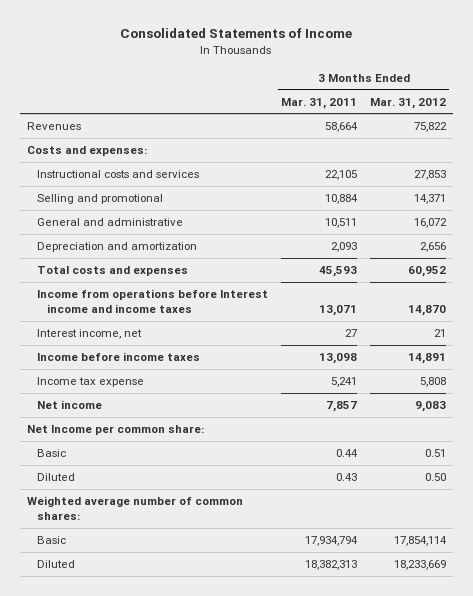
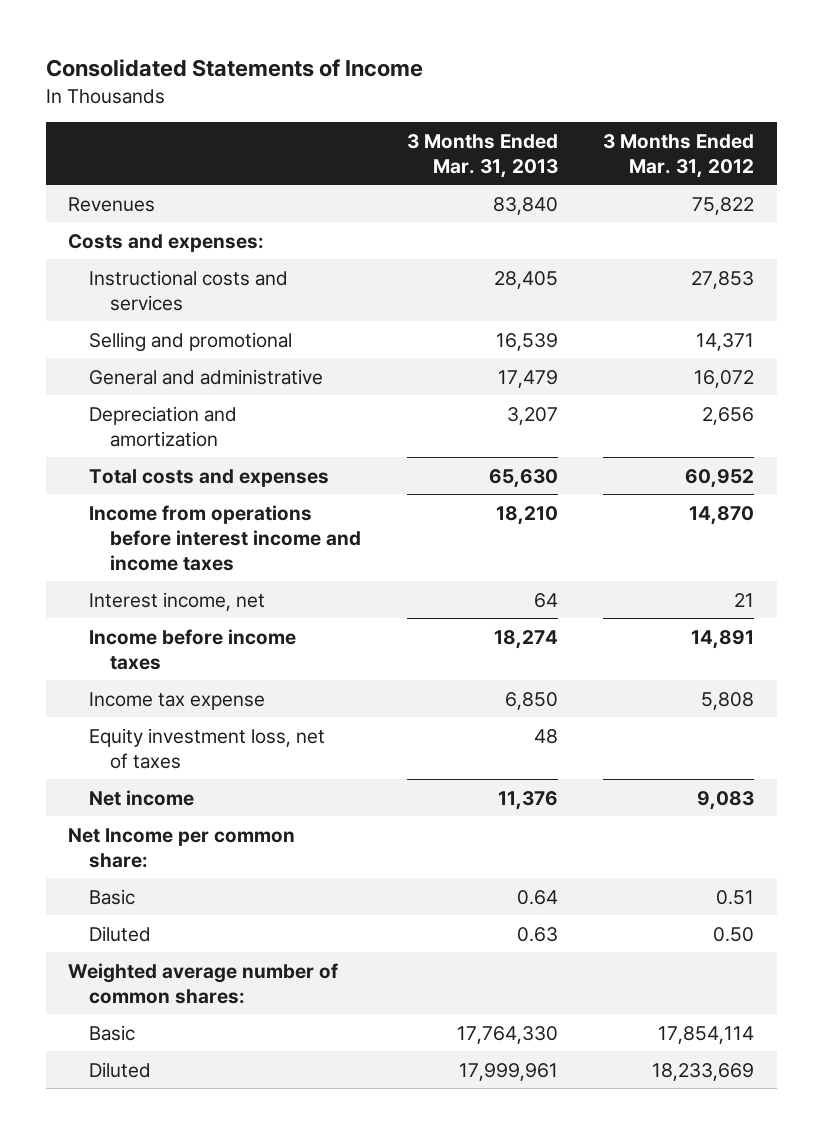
[280,97,357,109] Mar. 31, 2011 -> none
none -> [406,133,558,178] 3 Months Ended Mar. 31, 2013
[36,289,268,314] Income from operations before Interest income and income taxes -> [89,504,362,571] Income from operations before interest income and income taxes
none -> [89,727,326,769] Equity investment loss, net of taxes

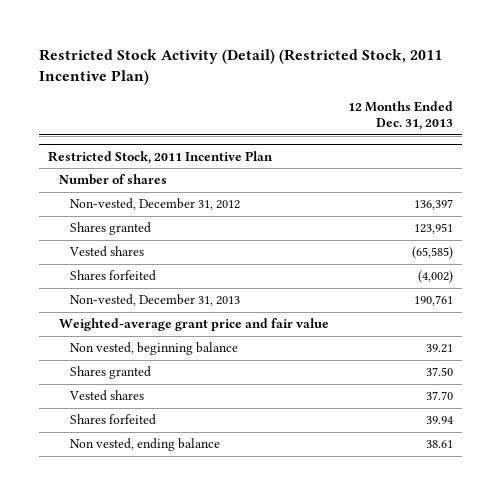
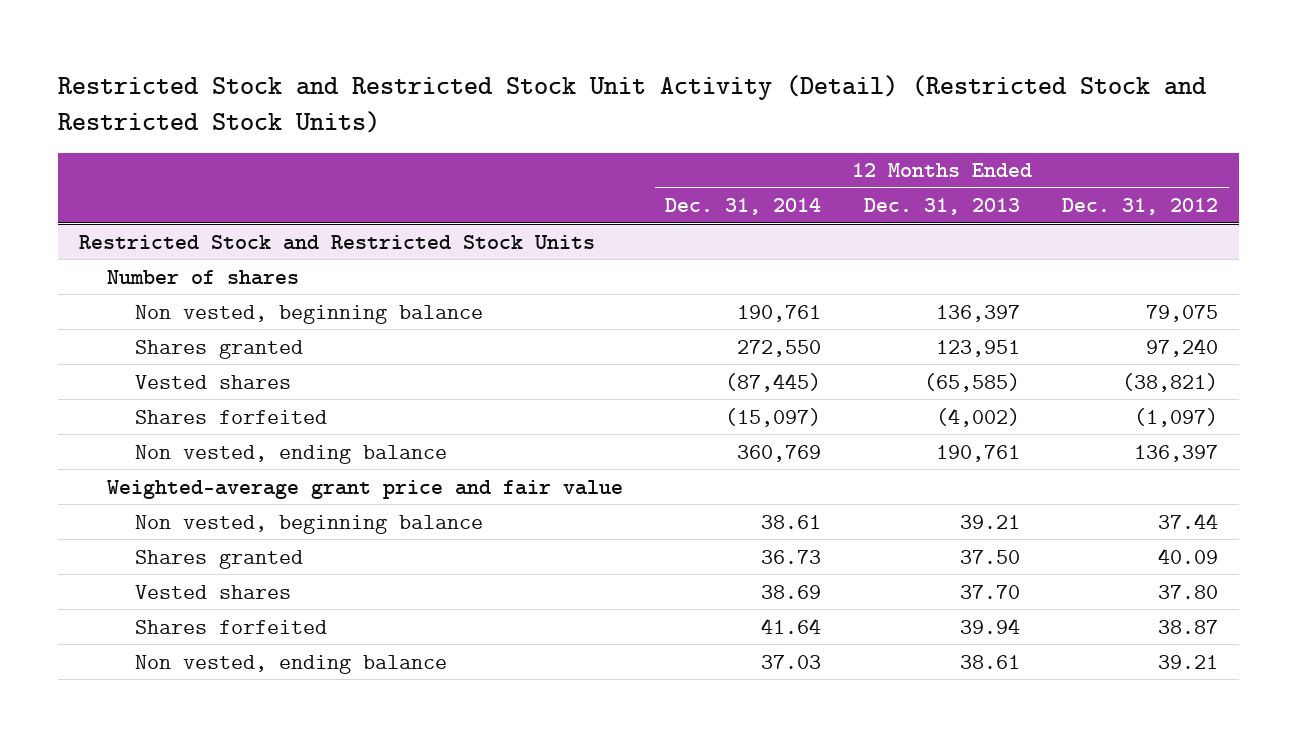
[38,48,442,85] Restricted Stock Activity (Detail) (Restricted Stock, 2011 Incentive Plan) -> [58,74,1208,133] Restricted Stock and Restricted Stock Unit Activity (Detail) (Restricted Stock and Restricted Stock Units)
none -> [665,198,822,216] Dec. 31, 2014
none -> [1061,198,1218,216] Dec. 31, 2012
[48,150,274,164] Restricted Stock, 2011 Incentive Plan -> none
none -> [79,234,596,250] Restricted Stock and Restricted Stock Units
[70,198,241,211] Non-vested, December 31, 2012 -> [134,304,483,324] Non vested, beginning balance
[70,294,241,307] Non-vested, December 31, 2013 -> [134,444,447,464] Non vested, ending balance

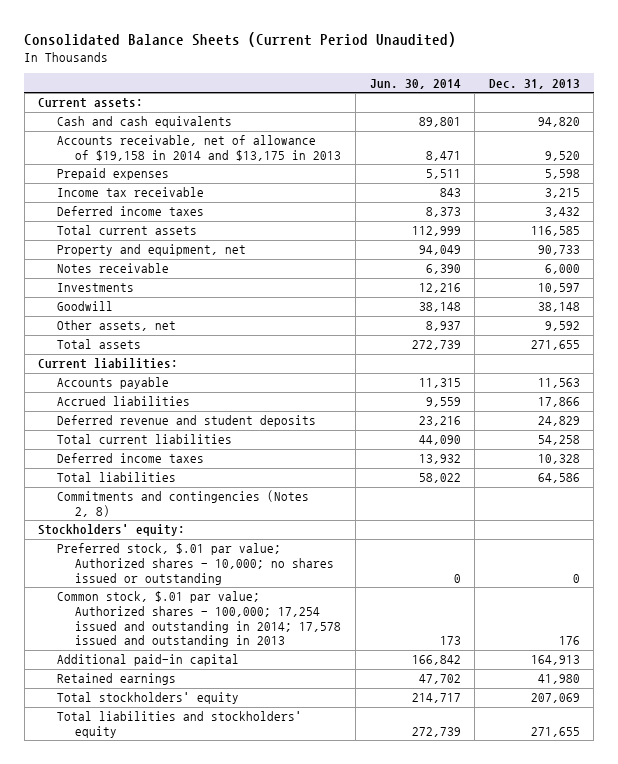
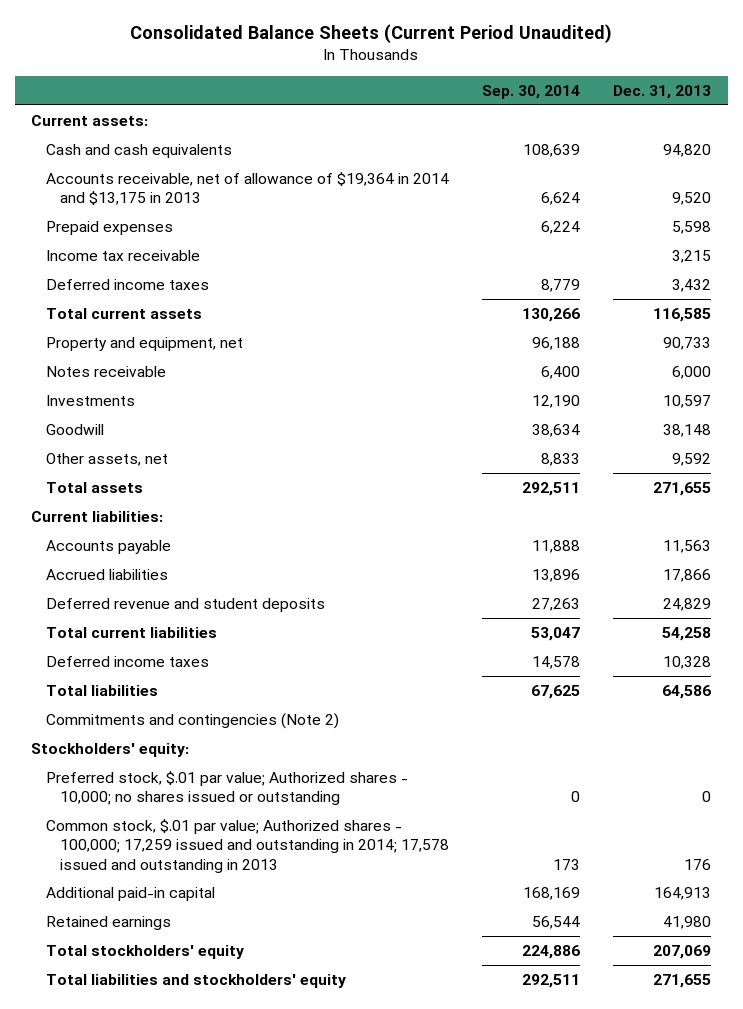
[369,78,461,89] Jun. 30, 2014 -> none
none -> [481,85,580,100] Sep. 30, 2014
[56,135,342,162] Accounts receivable, net of allowance of $19,158 in 2014 and $13,175 in 2013 -> [45,171,449,206] Accounts receivable, net of allowance of $19,364 in 2014 and $13,175 in 2013
[56,490,309,518] Commitments and contingencies (Notes 2, 8) -> [45,712,339,729] Commitments and contingencies (Note 2)
[56,591,342,648] Common stock, $.01 par value; Authorized shares - 100,000; 17,254 issued and outstanding in 2014; 17,578 issued and outstanding in 2013 -> [45,818,449,873] Common stock, $.01 par value; Authorized shares - 100,000; 17,259 issued and outstanding in 2014; 17,578 issued and outstanding in 2013

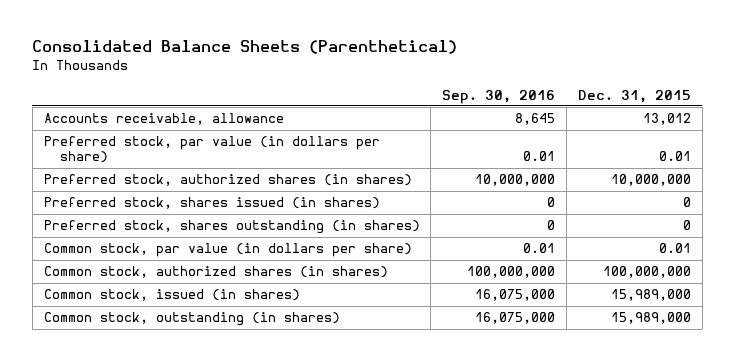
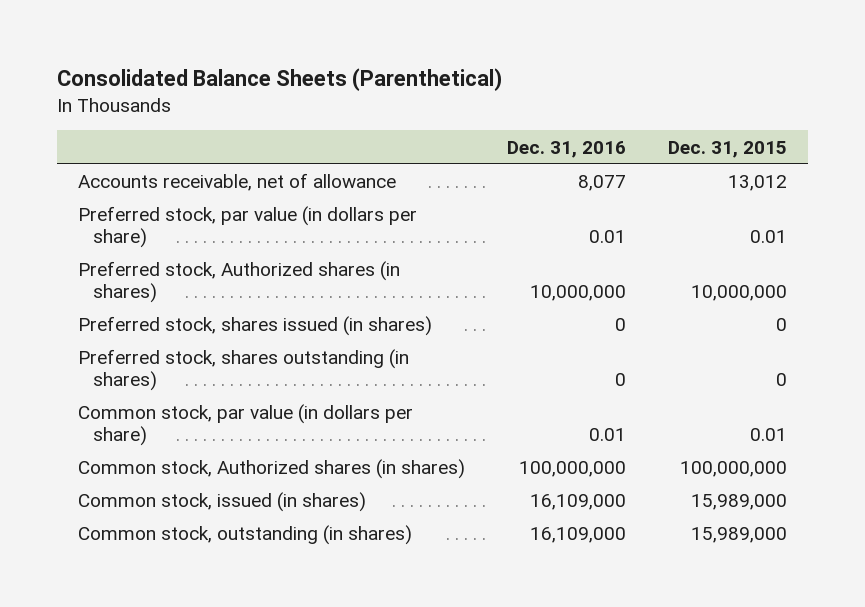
[442,89,556,104] Sep. 30, 2016 -> none
none -> [507,140,627,158] Dec. 31, 2016
[43,113,284,126] Accounts receivable, allowance -> [78,173,397,192] Accounts receivable, net of allowance
[43,174,412,187] Preferred stock, authorized shares (in shares) -> [78,261,401,303] Preferred stock, Authorized shares (in shares)
[43,266,388,279] Common stock, authorized shares (in shares) -> [78,459,466,480] Common stock, Authorized shares (in shares)

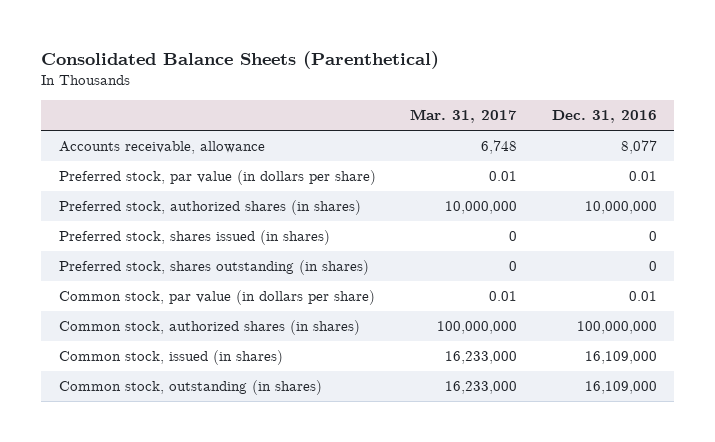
[668,140,788,158] Dec. 31, 2015 -> none
none -> [410,109,518,124] Mar. 31, 2017
[78,173,397,192] Accounts receivable, net of allowance -> [58,141,265,155] Accounts receivable, allowance
[78,261,401,303] Preferred stock, Authorized shares (in shares) -> [58,200,361,216] Preferred stock, authorized shares (in shares)
[78,459,466,480] Common stock, Authorized shares (in shares) -> [58,320,360,336] Common stock, authorized shares (in shares)

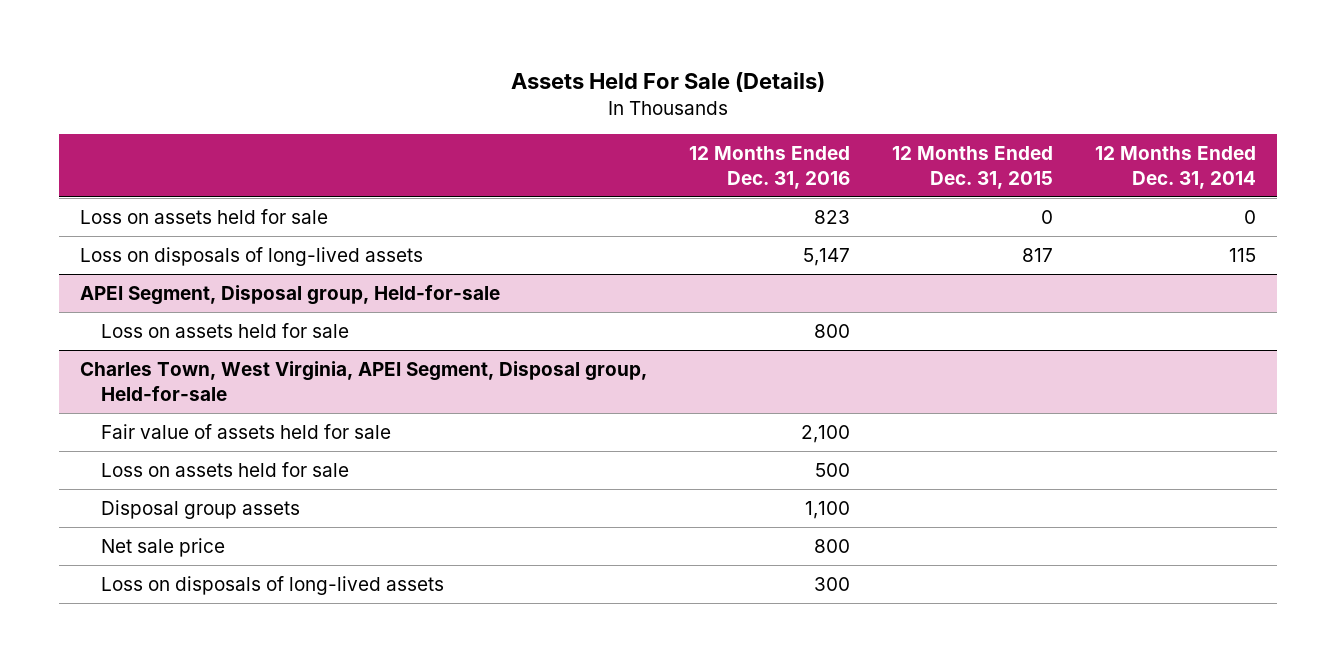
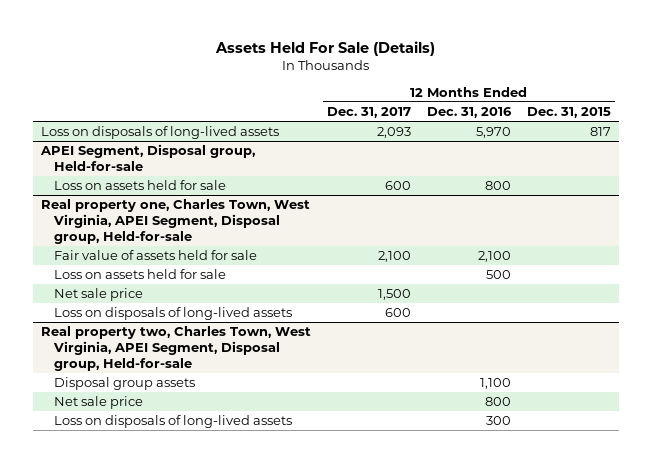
[1094,145,1256,189] 12 Months Ended Dec. 31, 2014 -> none
none -> [327,106,412,118] Dec. 31, 2017
[79,208,328,224] Loss on assets held for sale -> none
[802,247,850,266] 5,147 -> [476,126,512,138] 5,970
[79,360,647,401] Charles Town, West Virginia, APEI Segment, Disposal group, Held-for-sale -> [41,198,311,244] Real property one, Charles Town, West Virginia, APEI Segment, Disposal group, Held-for-sale
none -> [53,287,143,301] Net sale price
none -> [53,306,292,320] Loss on disposals of long-lived assets
none -> [41,325,312,371] Real property two, Charles Town, West Virginia, APEI Segment, Disposal group, Held-for-sale

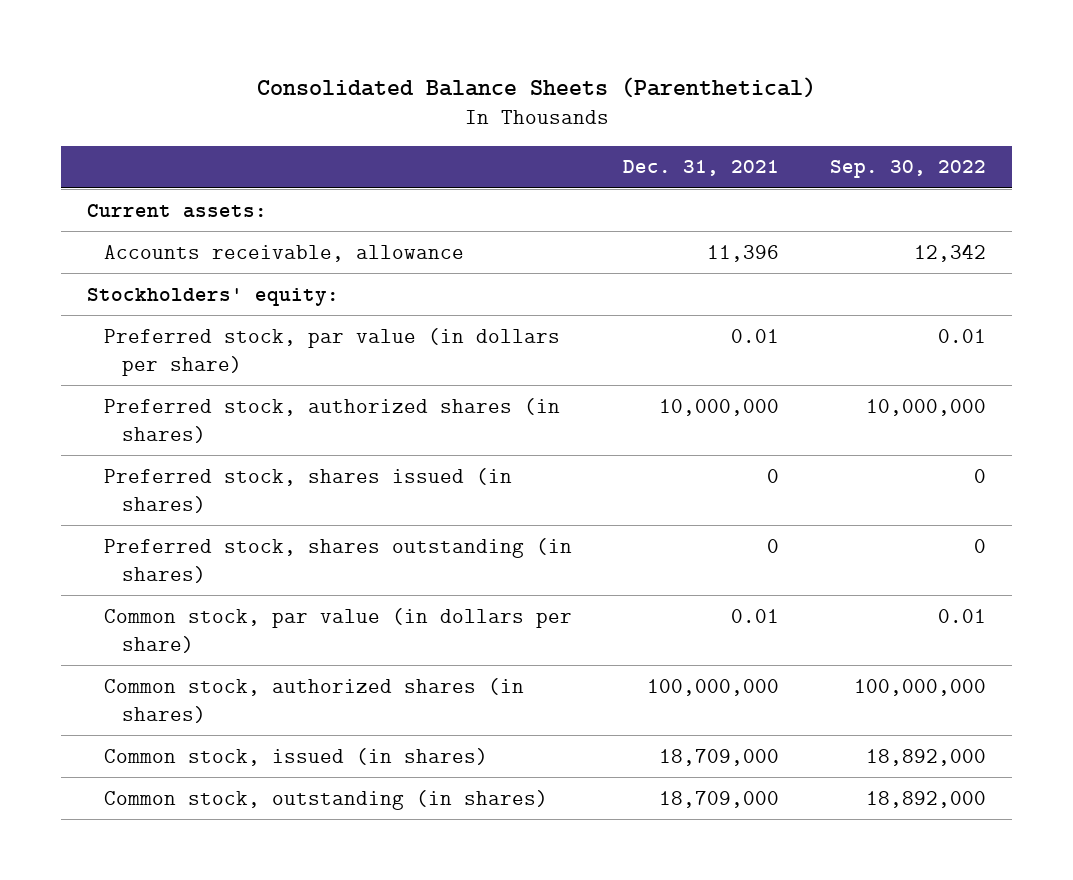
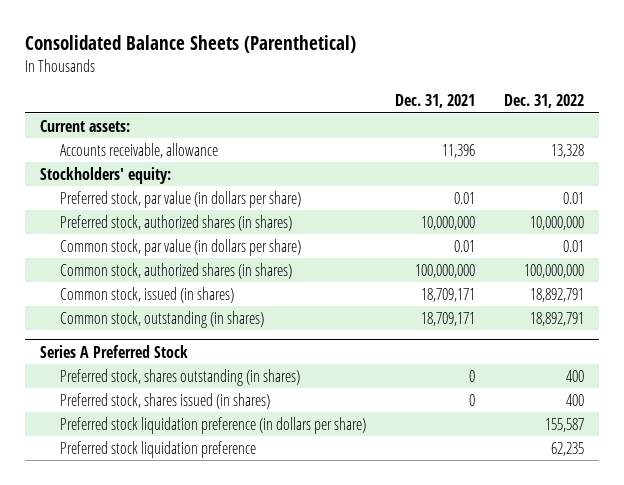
[830,160,987,179] Sep. 30, 2022 -> none
none -> [503,94,584,109] Dec. 31, 2022
[104,467,513,513] Preferred stock, shares issued (in shares) -> none
[104,537,573,583] Preferred stock, shares outstanding (in shares) -> none
[659,748,780,766] 18,709,000 -> [420,287,475,302] 18,709,171
[659,790,780,808] 18,709,000 -> [420,311,475,326] 18,709,171
none -> [39,344,188,358] Series A Preferred Stock
none -> [59,368,300,386] Preferred stock, shares outstanding (in shares)
none -> [59,392,270,409] Preferred stock, shares issued (in shares)
none -> [59,416,366,434] Preferred stock liquidation preference (in dollars per share)
none -> [59,440,256,458] Preferred stock liquidation preference

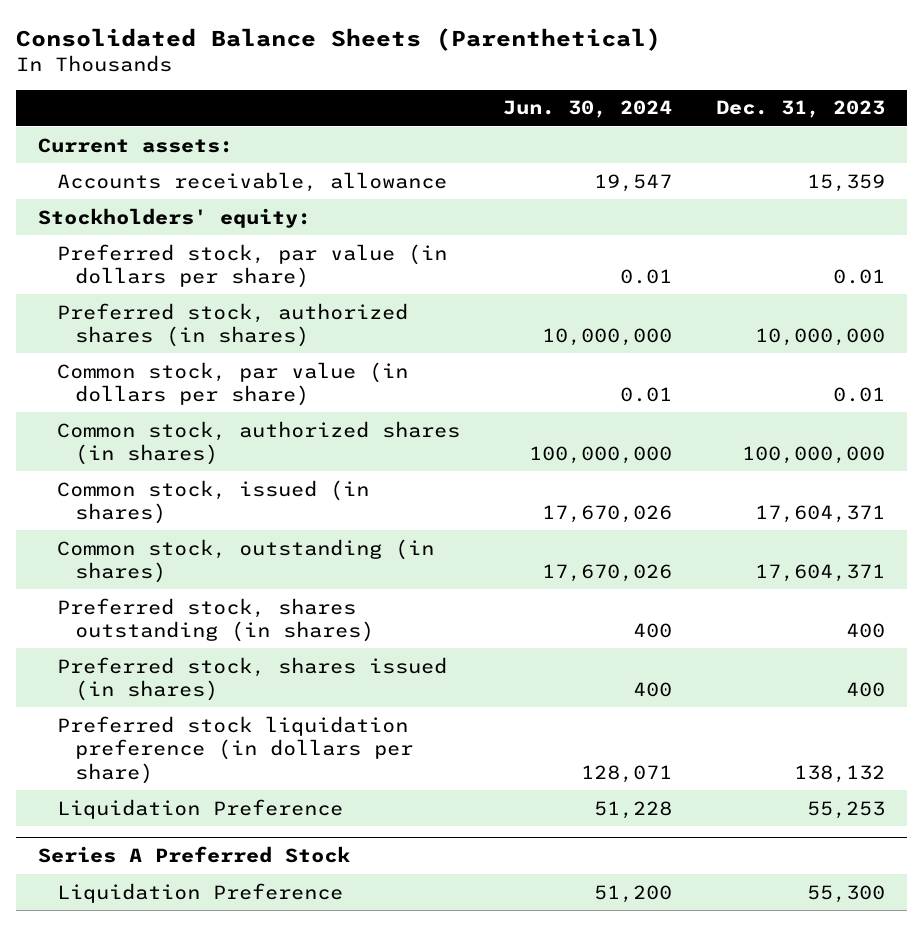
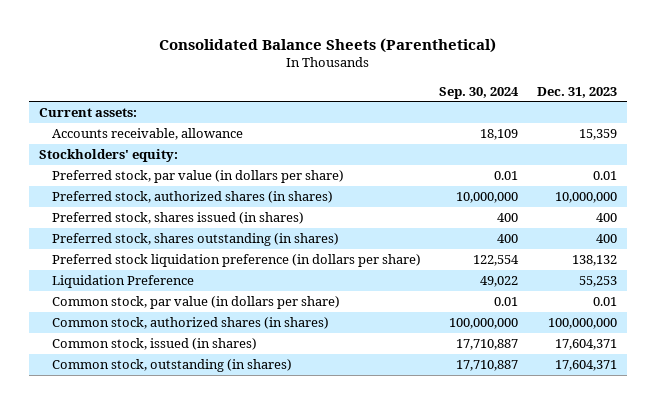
[503,100,673,119] Jun. 30, 2024 -> none
none -> [439,86,520,99] Sep. 30, 2024
[56,656,447,702] Preferred stock, shares issued (in shares) -> [51,212,304,225] Preferred stock, shares issued (in shares)
[56,597,374,643] Preferred stock, shares outstanding (in shares) -> [51,233,339,247] Preferred stock, shares outstanding (in shares)
[56,715,413,784] Preferred stock liquidation preference (in dollars per share) -> [51,254,421,268] Preferred stock liquidation preference (in dollars per share)
[56,798,343,819] Liquidation Preference -> [51,275,194,289] Liquidation Preference
[38,846,351,864] Series A Preferred Stock -> none
[56,882,343,903] Liquidation Preference -> none

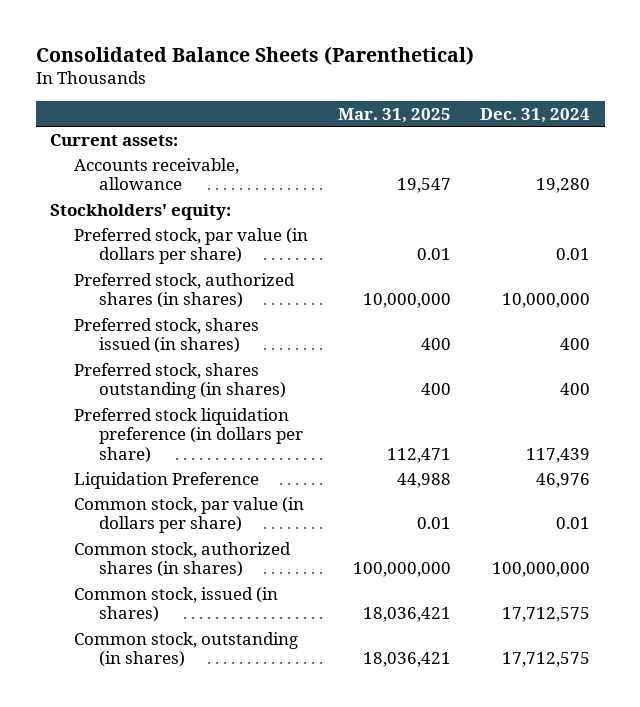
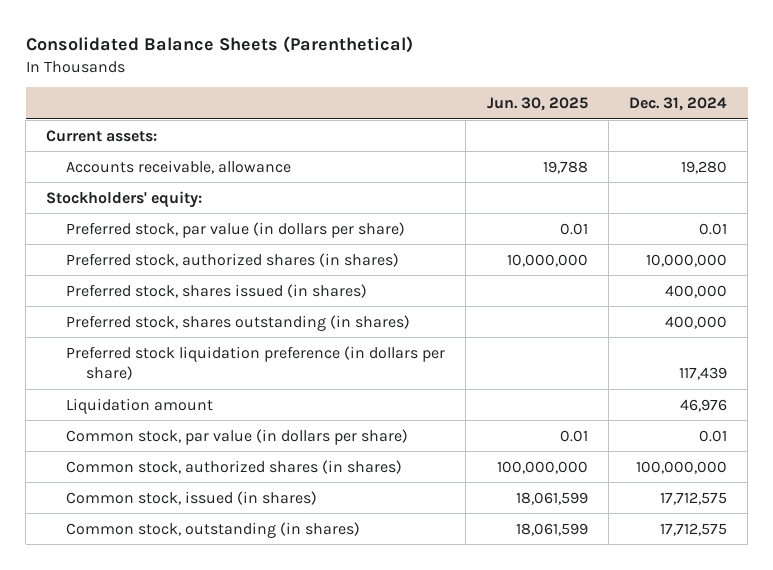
[337,107,451,123] Mar. 31, 2025 -> none
none -> [486,97,588,112] Jun. 30, 2025
[560,338,591,351] 400 -> [664,284,727,298] 400,000
[560,383,591,396] 400 -> [664,315,727,329] 400,000
[74,471,260,489] Liquidation Preference -> [66,397,214,414] Liquidation amount

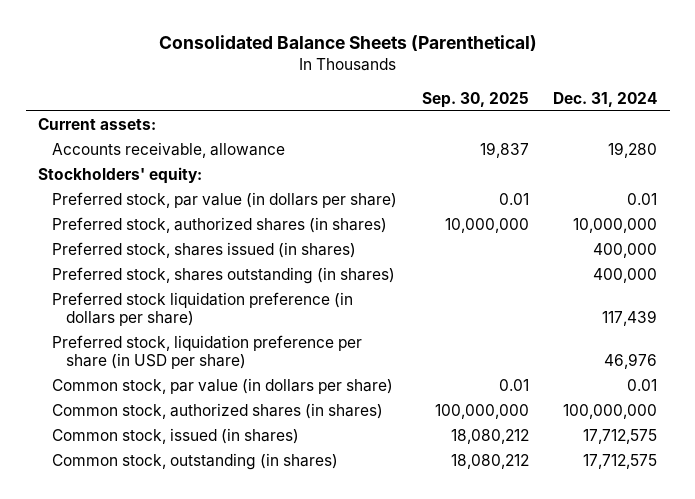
[486,97,588,112] Jun. 30, 2025 -> none
none -> [421,91,529,108] Sep. 30, 2025
[66,397,214,414] Liquidation amount -> [51,335,362,370] Preferred stock, liquidation preference per share (in USD per share)

